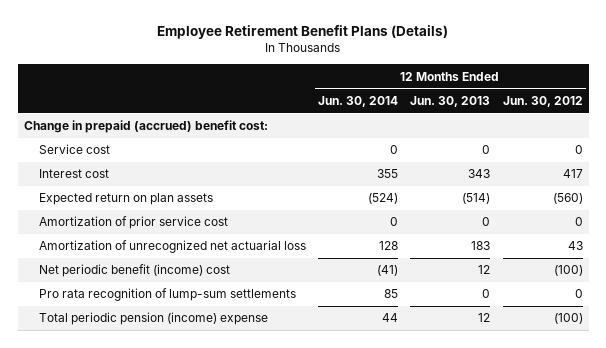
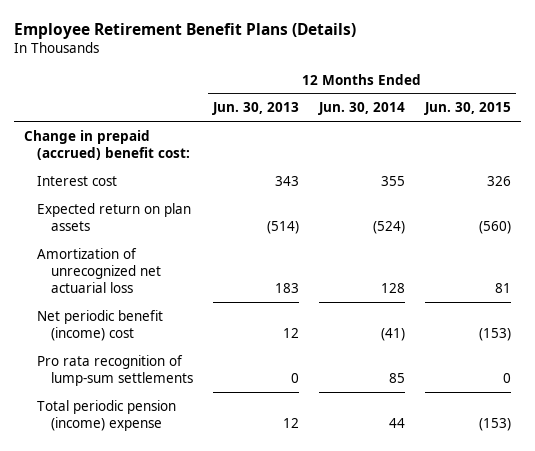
[502,95,583,107] Jun. 30, 2012 -> none
none -> [424,102,512,116] Jun. 30, 2015
[38,144,110,155] Service cost -> none
[38,216,228,230] Amortization of prior service cost -> none

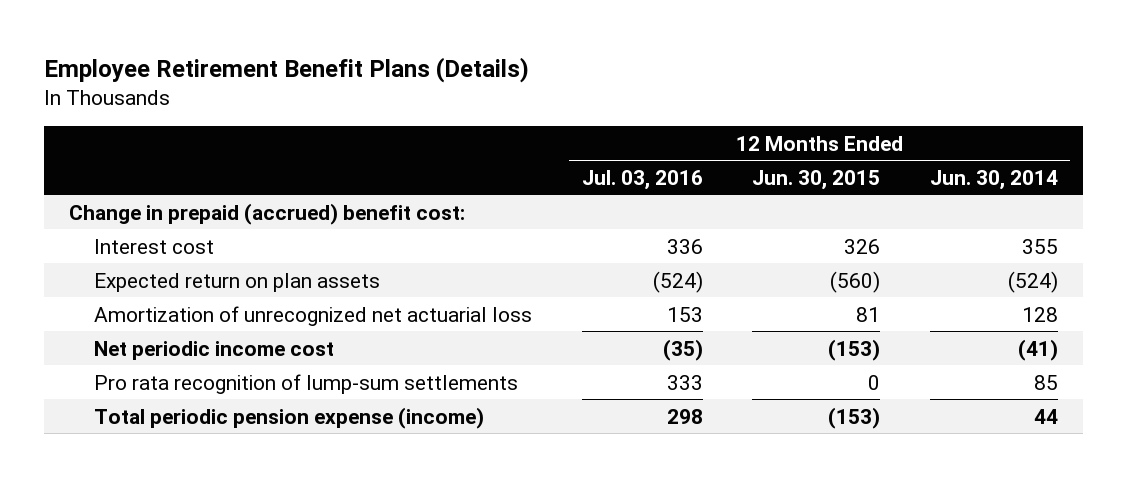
[211,102,299,116] Jun. 30, 2013 -> none
none -> [581,169,703,190] Jul. 03, 2016
[37,309,164,341] Net periodic benefit (income) cost -> [93,340,334,360] Net periodic income cost
[37,399,177,431] Total periodic pension (income) expense -> [93,406,484,429] Total periodic pension expense (income)

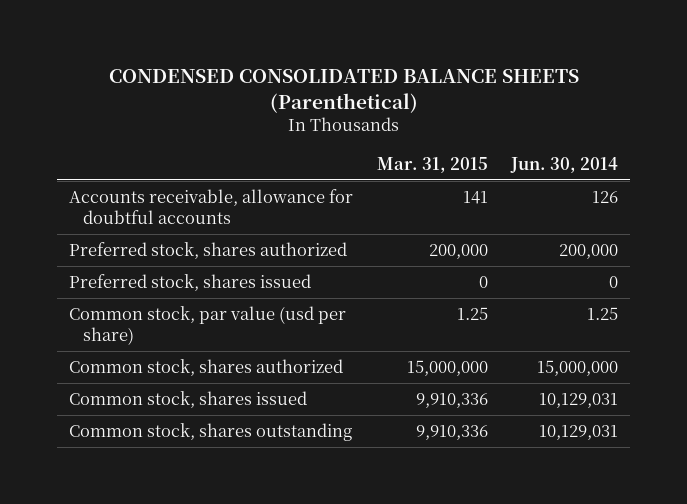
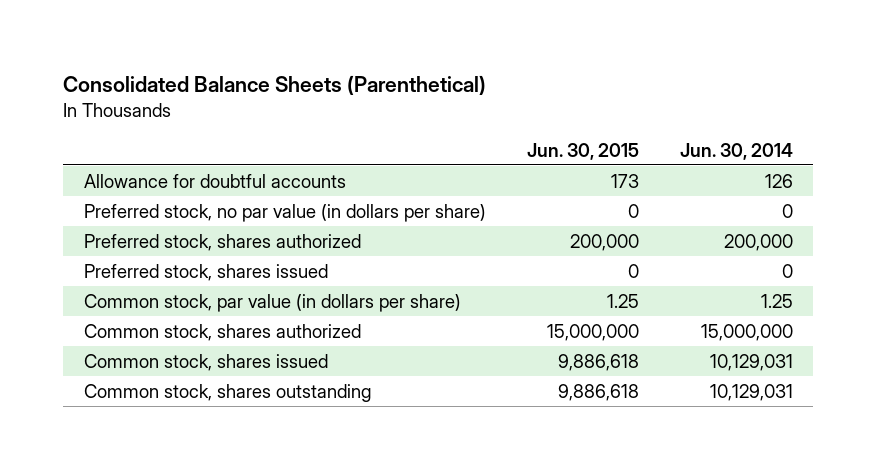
[108,69,579,113] CONDENSED CONSOLIDATED BALANCE SHEETS (Parenthetical) -> [63,74,487,95] Consolidated Balance Sheets (Parenthetical)
[376,156,488,173] Mar. 31, 2015 -> none
none -> [526,142,639,160] Jun. 30, 2015
[69,189,354,224] Accounts receivable, allowance for doubtful accounts -> [83,173,346,188] Allowance for doubtful accounts
none -> [83,203,486,222] Preferred stock, no par value (in dollars per share)
[69,306,347,345] Common stock, par value (usd per share) -> [83,293,461,312] Common stock, par value (in dollars per share)

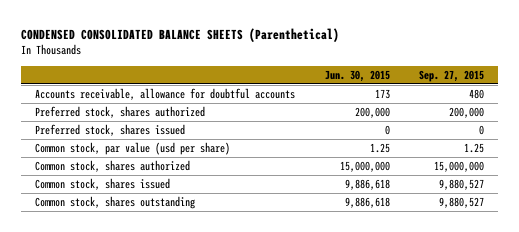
[63,74,487,95] Consolidated Balance Sheets (Parenthetical) -> [20,27,339,42] CONDENSED CONSOLIDATED BALANCE SHEETS (Parenthetical)
[679,142,793,160] Jun. 30, 2014 -> none
none -> [418,69,484,82] Sep. 27, 2015
[83,203,486,222] Preferred stock, no par value (in dollars per share) -> none
[83,173,346,188] Allowance for doubtful accounts -> [35,88,296,101] Accounts receivable, allowance for doubtful accounts
[83,293,461,312] Common stock, par value (in dollars per share) -> [35,142,231,156] Common stock, par value (usd per share)

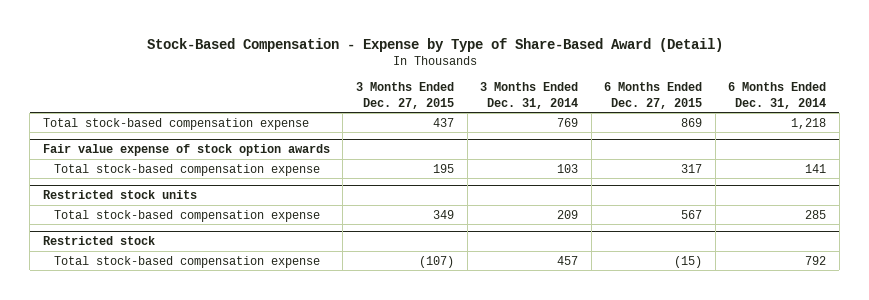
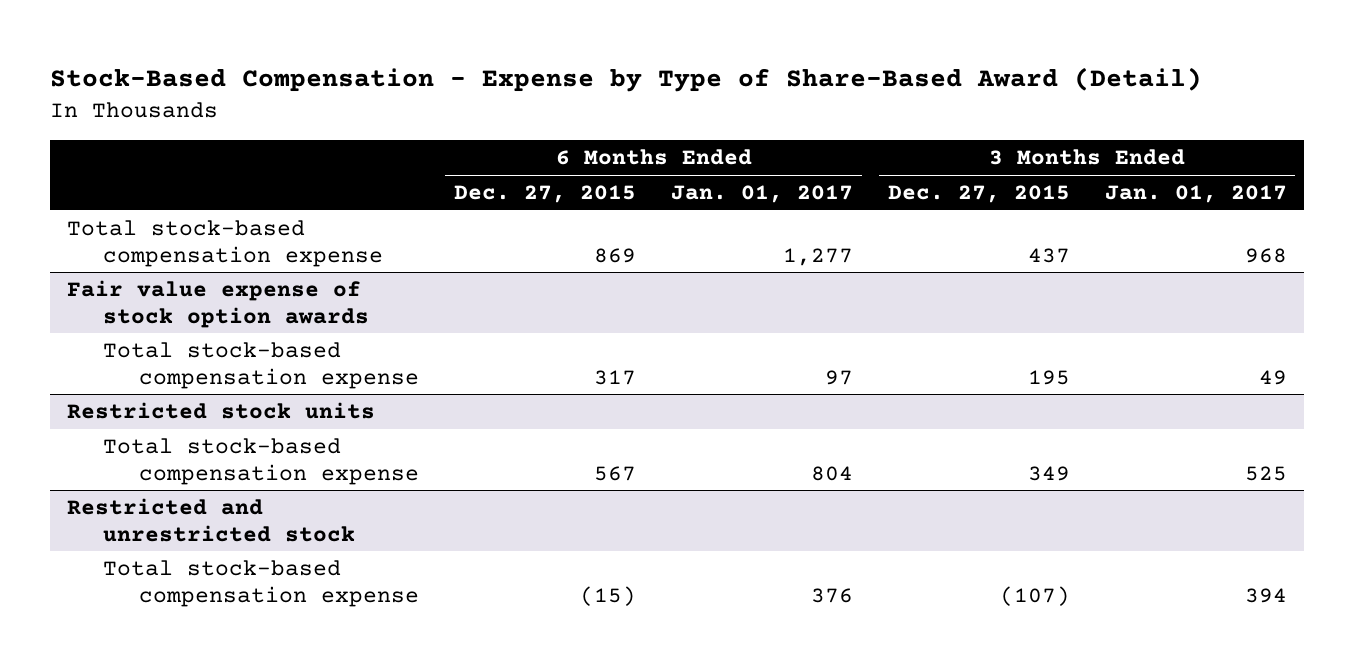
[480,82,579,109] 3 Months Ended Dec. 31, 2014 -> none
[728,82,827,109] 6 Months Ended Dec. 31, 2014 -> none
none -> [670,185,853,204] Jan. 01, 2017
none -> [1104,185,1287,204] Jan. 01, 2017
[42,236,155,246] Restricted stock -> [67,498,356,542] Restricted and unrestricted stock

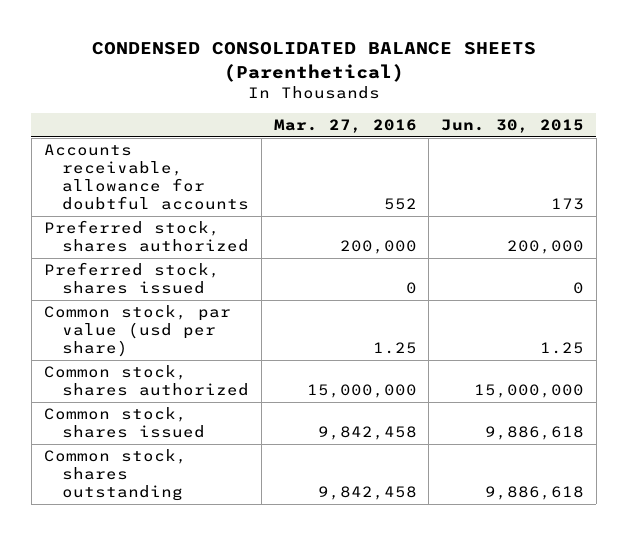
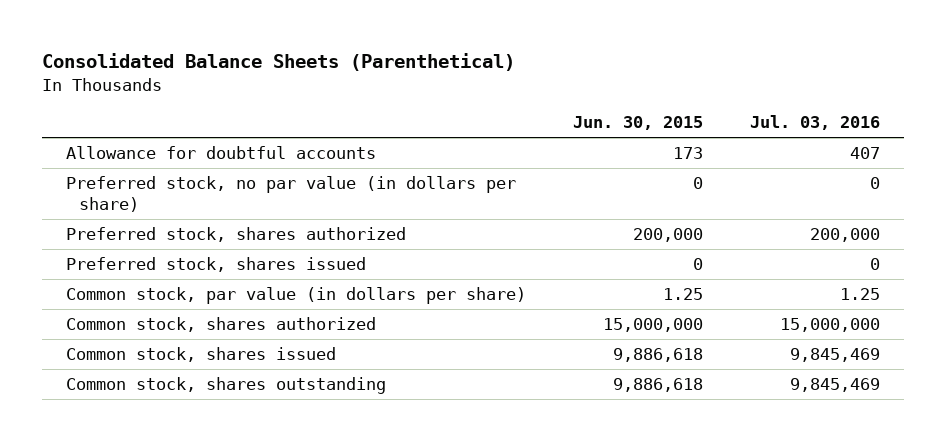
[91,42,536,82] CONDENSED CONSOLIDATED BALANCE SHEETS (Parenthetical) -> [42,53,516,72] Consolidated Balance Sheets (Parenthetical)
[273,118,417,133] Mar. 27, 2016 -> none
none -> [750,115,881,131] Jul. 03, 2016
[43,144,250,211] Accounts receivable, allowance for doubtful accounts -> [66,145,377,159] Allowance for doubtful accounts
none -> [66,175,517,213] Preferred stock, no par value (in dollars per share)
[43,305,231,358] Common stock, par value (usd per share) -> [66,286,527,304] Common stock, par value (in dollars per share)

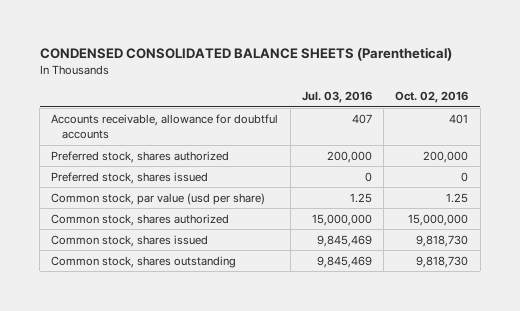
[42,53,516,72] Consolidated Balance Sheets (Parenthetical) -> [39,46,452,61] CONDENSED CONSOLIDATED BALANCE SHEETS (Parenthetical)
[573,116,704,131] Jun. 30, 2015 -> none
none -> [395,91,469,104] Oct. 02, 2016
[66,175,517,213] Preferred stock, no par value (in dollars per share) -> none
[66,145,377,159] Allowance for doubtful accounts -> [51,113,279,140] Accounts receivable, allowance for doubtful accounts
[66,286,527,304] Common stock, par value (in dollars per share) -> [51,192,266,205] Common stock, par value (usd per share)

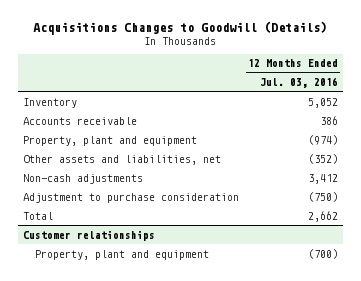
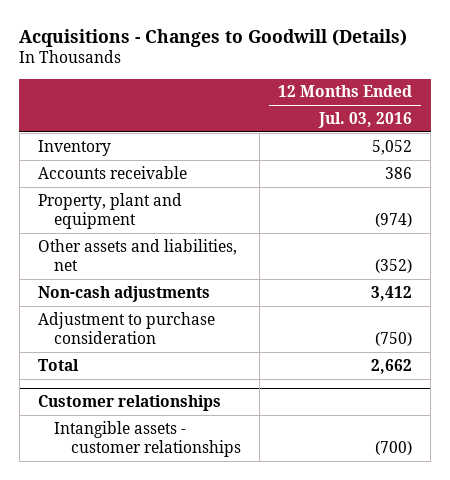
[33,21,328,36] Acquisitions Changes to Goodwill (Details) -> [19,28,408,47] Acquisitions - Changes to Goodwill (Details)
[34,249,209,260] Property, plant and equipment -> [54,420,241,458] Intangible assets - customer relationships

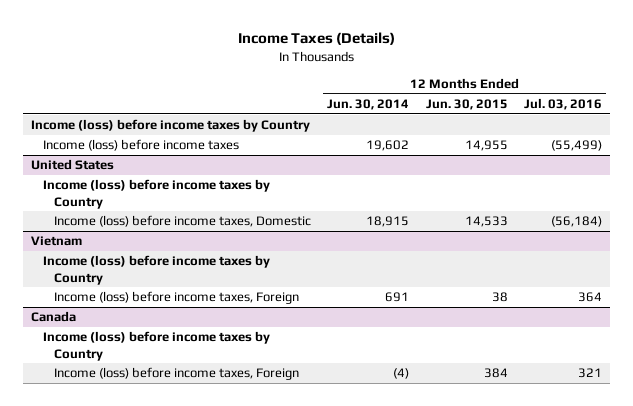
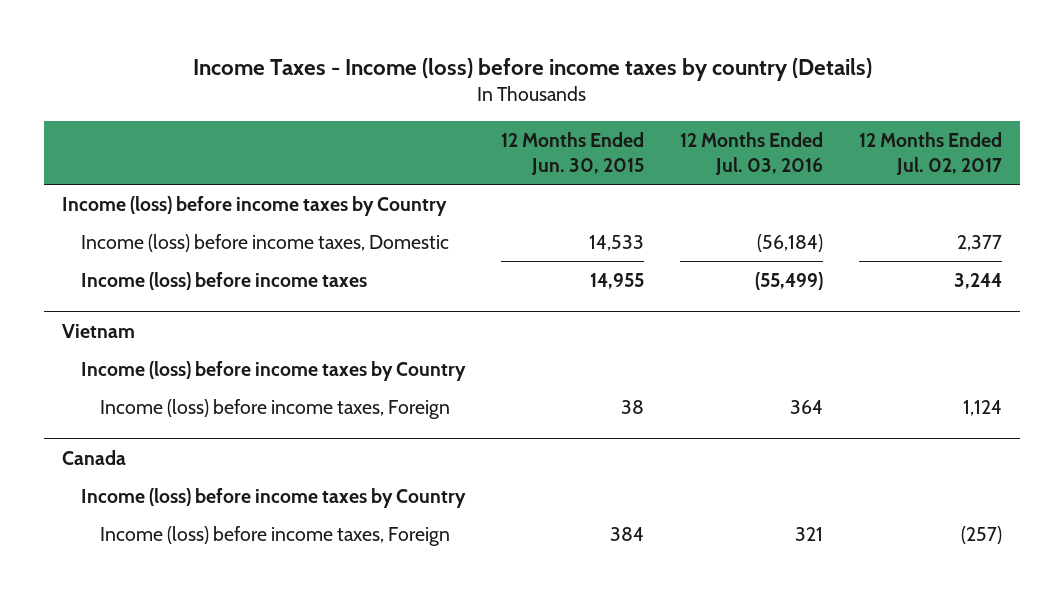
[237,32,395,46] Income Taxes (Details) -> [193,57,873,81] Income Taxes - Income (loss) before income taxes by country (Details)
[327,98,410,110] Jun. 30, 2014 -> none
none -> [859,131,1003,176] 12 Months Ended Jul. 02, 2017
[31,159,115,171] United States -> none
[42,179,270,209] Income (loss) before income taxes by Country -> none
[42,139,239,152] Income (loss) before income taxes -> [80,272,367,291] Income (loss) before income taxes

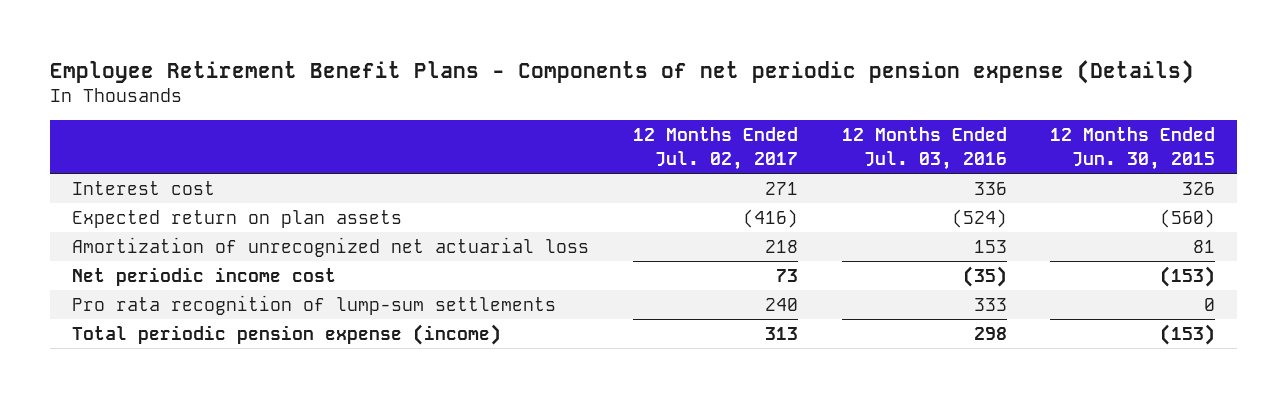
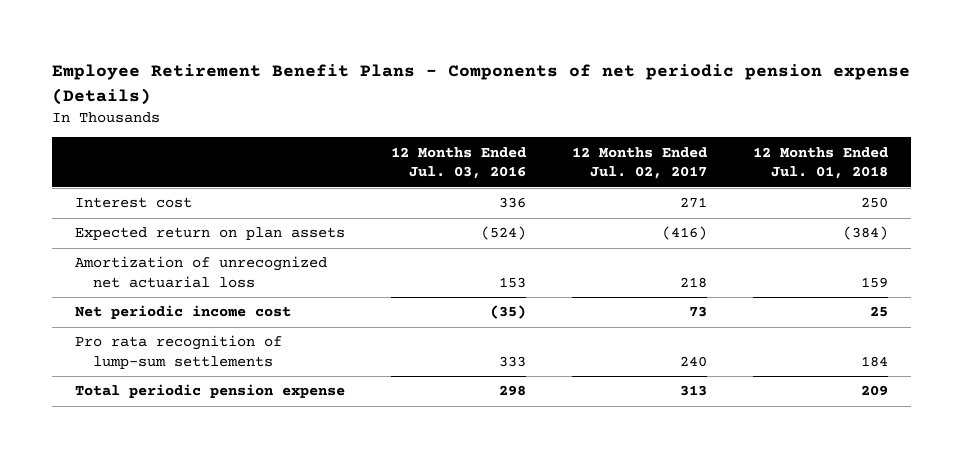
[1050,127,1216,170] 12 Months Ended Jun. 30, 2015 -> none
none -> [752,146,888,180] 12 Months Ended Jul. 01, 2018
[71,324,501,346] Total periodic pension expense (income) -> [75,384,346,399] Total periodic pension expense

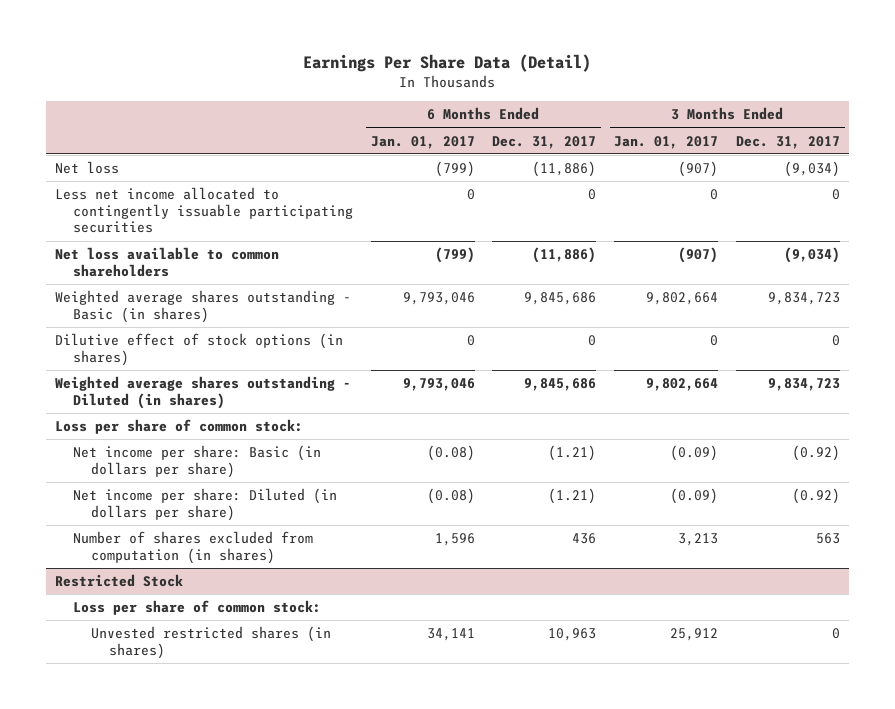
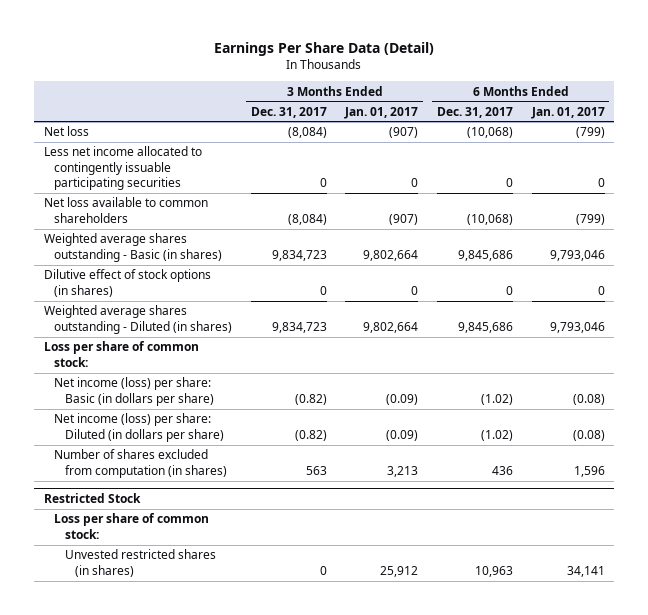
[532,161,597,178] (11,886) -> [466,127,513,139] (10,068)
[784,161,841,178] (9,034) -> [287,127,327,139] (8,084)
[532,247,597,264] (11,886) -> [466,213,513,225] (10,068)
[784,247,841,264] (9,034) -> [287,213,327,225] (8,084)
[72,445,321,478] Net income per share: Basic (in dollars per share) -> [54,377,214,406] Net income (loss) per share: Basic (in dollars per share)
[548,445,597,462] (1.21) -> [480,393,513,405] (1.02)
[792,445,841,462] (0.92) -> [294,393,327,405] (0.82)
[72,488,337,521] Net income per share: Diluted (in dollars per share) -> [54,413,224,442] Net income (loss) per share: Diluted (in dollars per share)
[548,488,597,505] (1.21) -> [480,429,513,441] (1.02)
[792,488,841,505] (0.92) -> [294,429,327,441] (0.82)

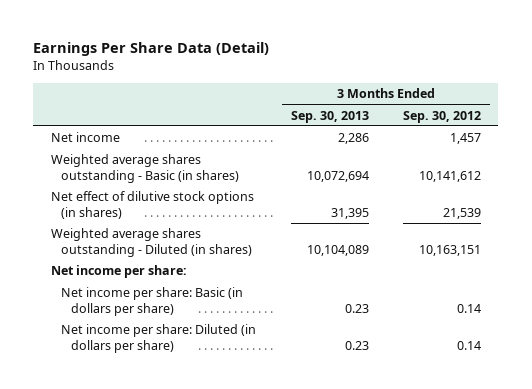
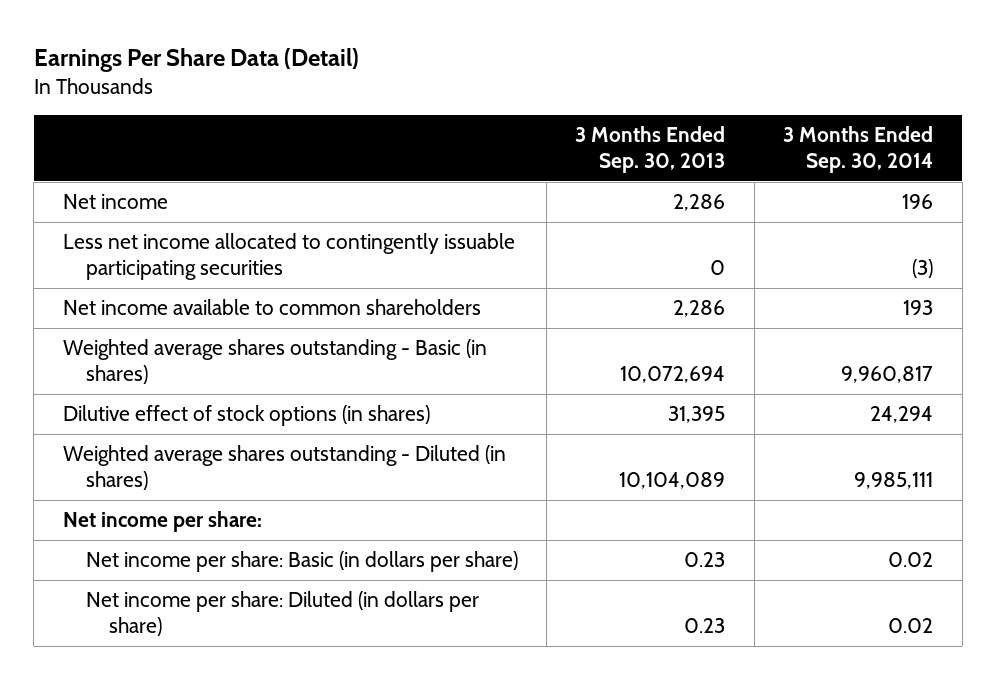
[403,110,482,123] Sep. 30, 2012 -> none
none -> [783,126,934,173] 3 Months Ended Sep. 30, 2014
none -> [62,233,515,280] Less net income allocated to contingently issuable participating securities
none -> [62,299,481,316] Net income available to common shareholders
[50,191,254,219] Net effect of dilutive stock options (in shares) -> [62,405,430,427] Dilutive effect of stock options (in shares)

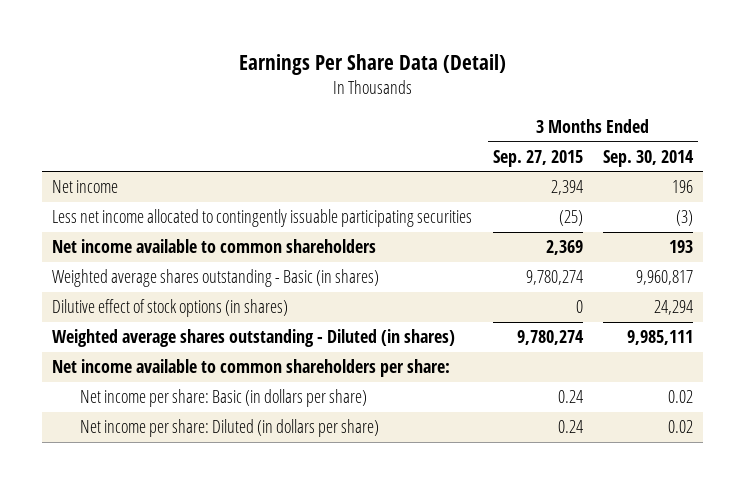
[575,126,726,173] 3 Months Ended Sep. 30, 2013 -> none
none -> [492,149,583,167] Sep. 27, 2015
[62,511,262,533] Net income per share: -> [52,359,451,378] Net income available to common shareholders per share:

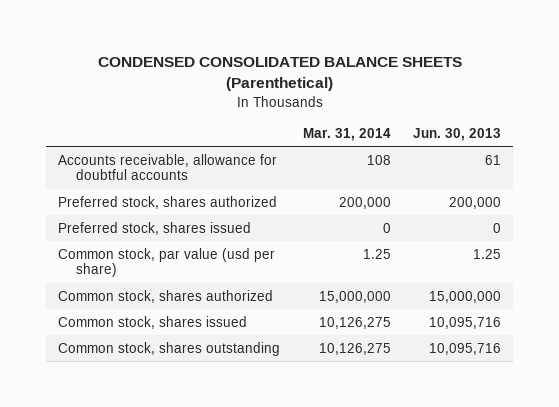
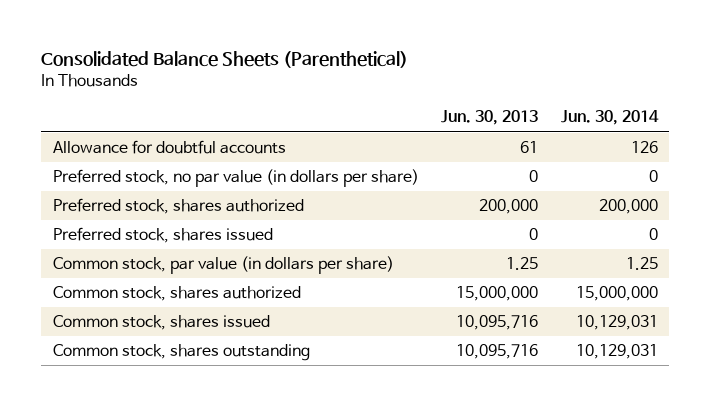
[97,57,462,92] CONDENSED CONSOLIDATED BALANCE SHEETS (Parenthetical) -> [41,51,409,69] Consolidated Balance Sheets (Parenthetical)
[302,128,391,142] Mar. 31, 2014 -> none
none -> [560,110,659,126] Jun. 30, 2014
[57,153,277,181] Accounts receivable, allowance for doubtful accounts -> [52,140,286,155] Allowance for doubtful accounts
none -> [52,169,419,188] Preferred stock, no par value (in dollars per share)
[57,247,275,278] Common stock, par value (usd per share) -> [52,256,394,275] Common stock, par value (in dollars per share)

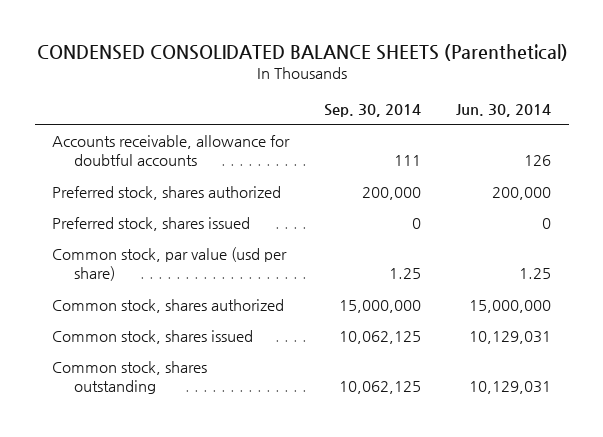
[41,51,409,69] Consolidated Balance Sheets (Parenthetical) -> [36,43,568,61] CONDENSED CONSOLIDATED BALANCE SHEETS (Parenthetical)
[441,110,539,126] Jun. 30, 2013 -> none
none -> [324,104,422,118] Sep. 30, 2014
[52,169,419,188] Preferred stock, no par value (in dollars per share) -> none
[52,140,286,155] Allowance for doubtful accounts -> [52,134,291,167] Accounts receivable, allowance for doubtful accounts
[52,256,394,275] Common stock, par value (in dollars per share) -> [52,246,288,282] Common stock, par value (usd per share)

